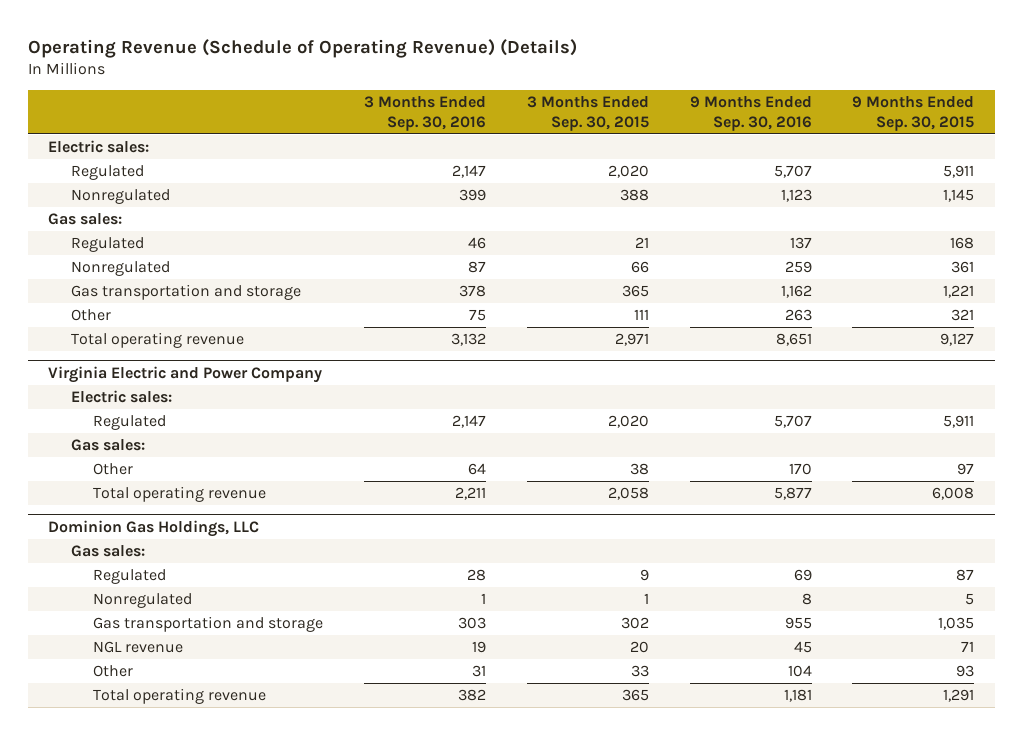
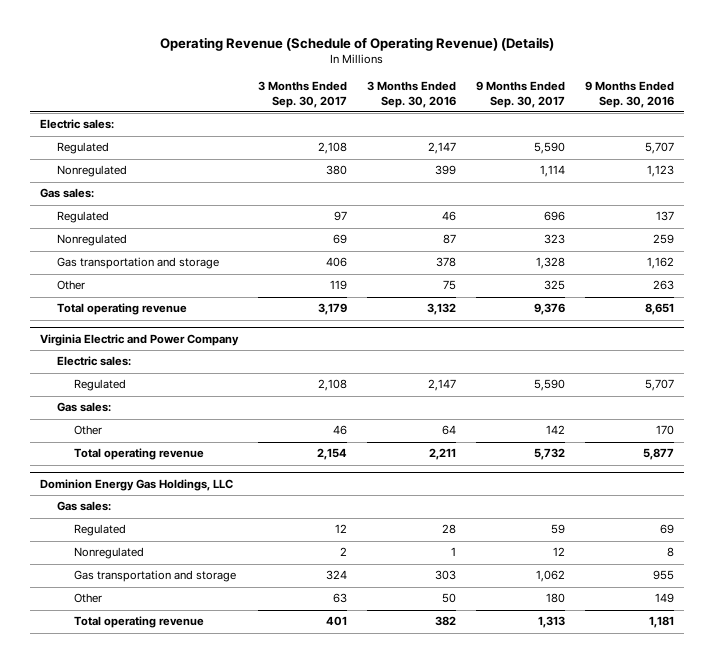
[526,96,649,131] 3 Months Ended Sep. 30, 2015 -> none
[852,96,975,131] 9 Months Ended Sep. 30, 2015 -> none
none -> [258,81,348,108] 3 Months Ended Sep. 30, 2017
none -> [476,81,566,108] 9 Months Ended Sep. 30, 2017
[48,519,260,537] Dominion Gas Holdings, LLC -> [40,478,234,491] Dominion Energy Gas Holdings, LLC
[93,641,184,654] NGL revenue -> none
[471,665,486,678] 31 -> [442,593,457,604] 50
[787,665,812,678] 104 -> [655,593,675,604] 149

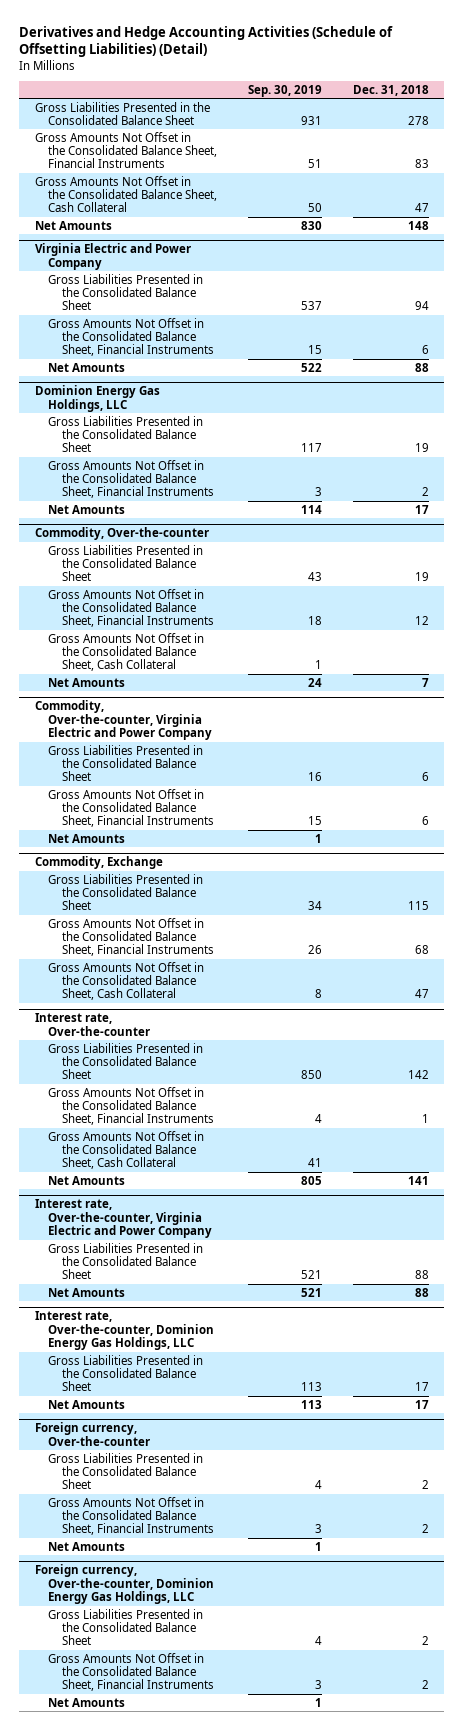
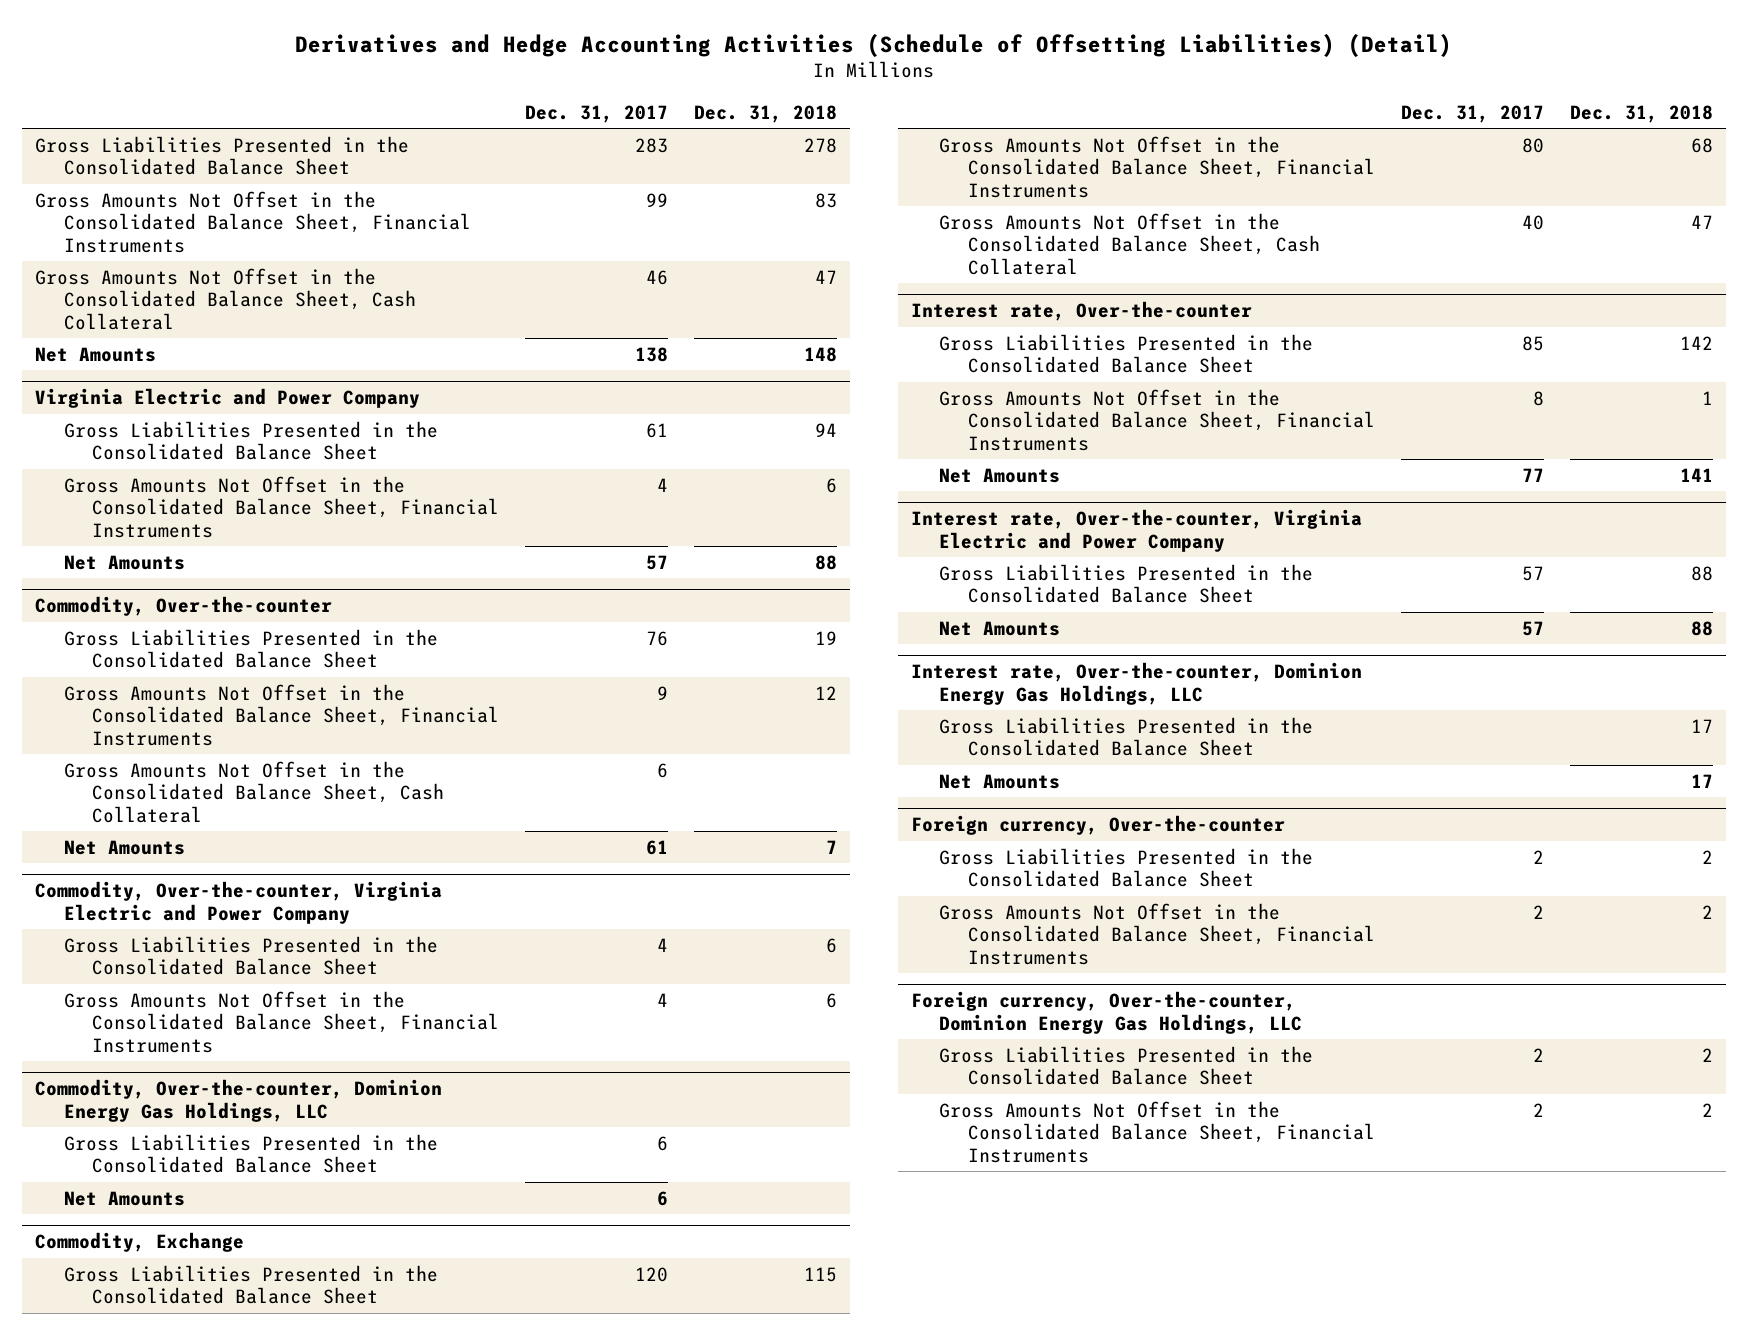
[248,84,323,97] Sep. 30, 2019 -> none
none -> [525,104,669,123] Dec. 31, 2017
[34,385,160,412] Dominion Energy Gas Holdings, LLC -> none
[48,415,204,453] Gross Liabilities Presented in the Consolidated Balance Sheet -> none
[48,459,215,499] Gross Amounts Not Offset in the Consolidated Balance Sheet, Financial Instruments -> none
[48,504,126,514] Net Amounts -> none
none -> [35,1079,443,1122] Commodity, Over-the-counter, Dominion Energy Gas Holdings, LLC
none -> [63,1133,438,1174] Gross Liabilities Presented in the Consolidated Balance Sheet
[48,1130,205,1170] Gross Amounts Not Offset in the Consolidated Balance Sheet, Cash Collateral -> none
[48,1541,126,1551] Net Amounts -> none
[48,1697,126,1707] Net Amounts -> none

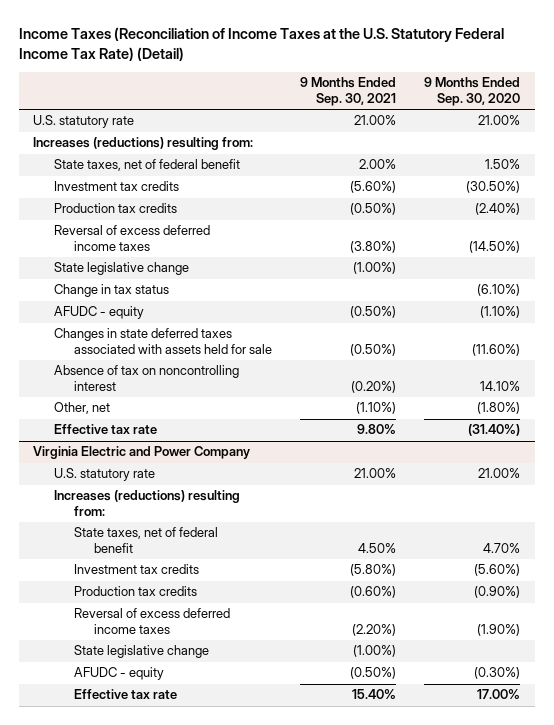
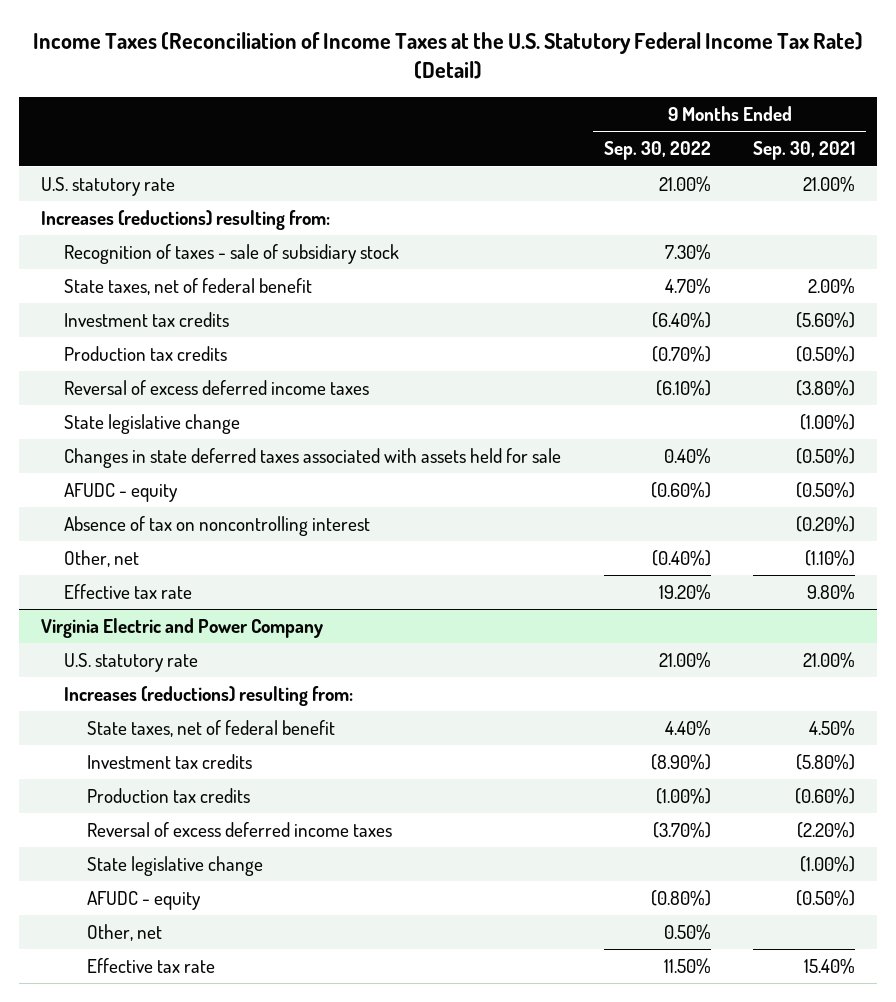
[424,77,521,107] 9 Months Ended Sep. 30, 2020 -> none
none -> [603,141,711,161] Sep. 30, 2022
none -> [63,244,399,265] Recognition of taxes - sale of subsidiary stock
[53,284,169,298] Change in tax status -> none
[53,306,144,320] AFUDC - equity -> [63,483,178,503] AFUDC - equity
none -> [87,924,163,942] Other, net

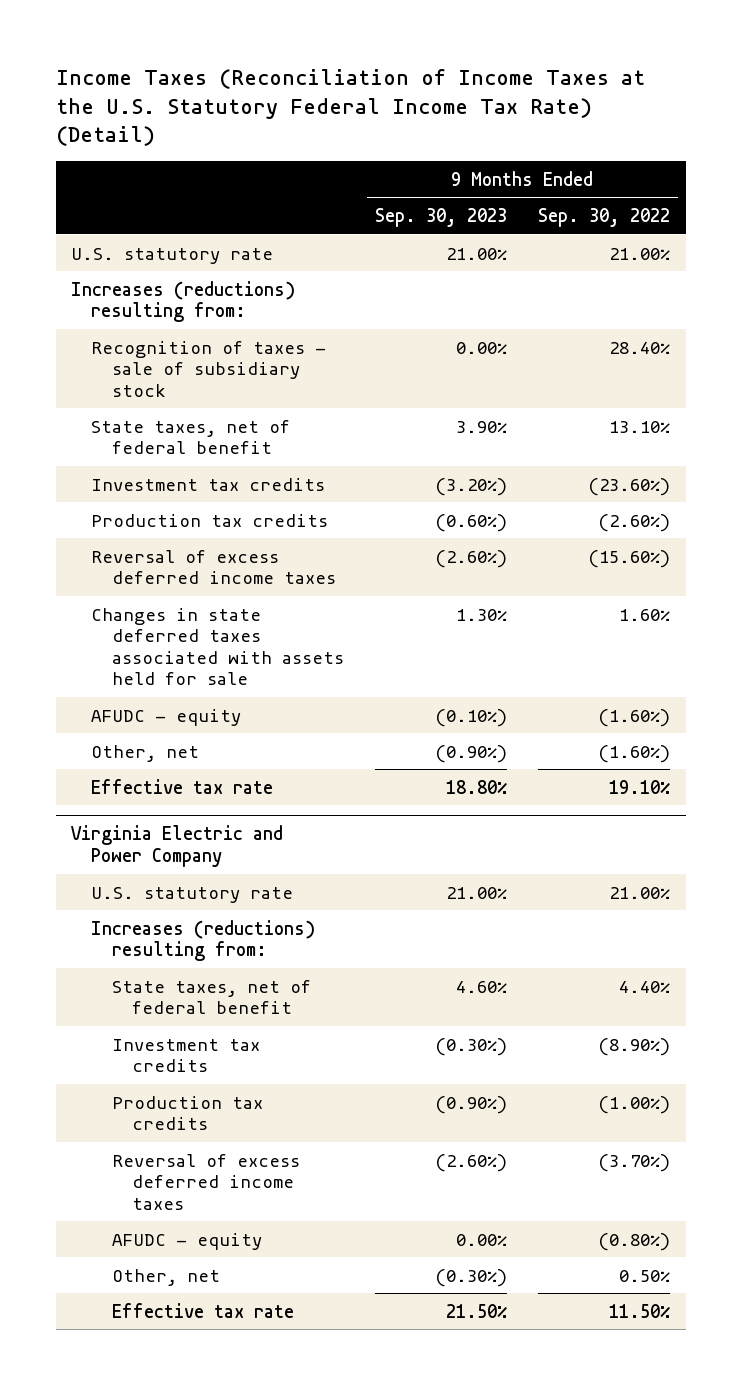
[753,141,856,161] Sep. 30, 2021 -> none
none -> [374,207,507,227] Sep. 30, 2023
[63,414,240,435] State legislative change -> none
[63,516,370,537] Absence of tax on noncontrolling interest -> none
[664,244,711,261] 7.30% -> [609,341,671,354] 28.40%
[664,278,711,295] 4.70% -> [609,420,671,433] 13.10%
[651,312,711,329] (6.40%) -> [588,477,671,496] (23.60%)
[651,346,711,363] (0.70%) -> [598,513,671,532] (2.60%)
[655,380,711,397] (6.10%) -> [588,549,671,568] (15.60%)
[663,448,711,465] 0.40% -> [619,608,671,621] 1.60%
[650,482,711,499] (0.60%) -> [598,708,671,727] (1.60%)
[651,550,711,567] (0.40%) -> [598,744,671,763] (1.60%)
[658,584,711,601] 19.20% -> [609,779,671,794] 19.10%
[87,856,264,877] State legislative change -> none

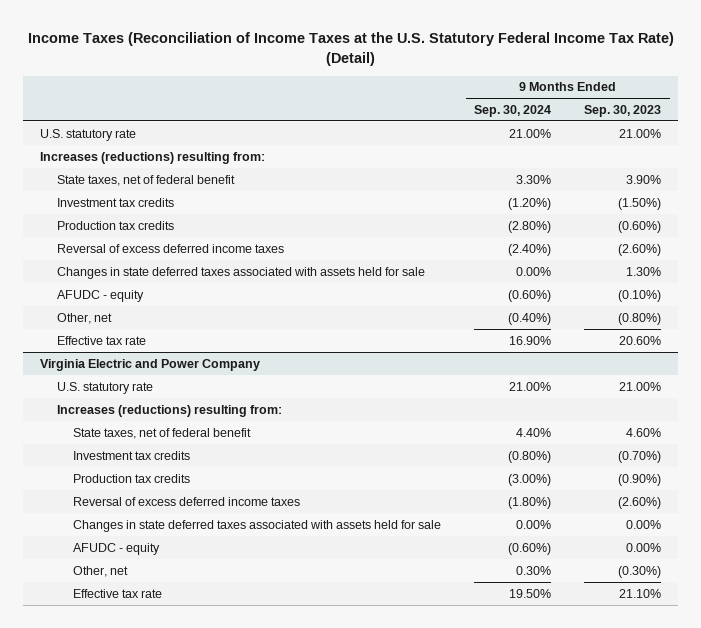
[538,207,671,227] Sep. 30, 2022 -> none
none -> [474,105,552,118] Sep. 30, 2024
[91,340,327,397] Recognition of taxes - sale of subsidiary stock -> none
[434,477,507,496] (3.20%) -> [618,197,662,210] (1.50%)
[434,744,507,763] (0.90%) -> [618,312,662,325] (0.80%)
[445,779,507,794] 18.80% -> [619,335,662,345] 20.60%
[434,1037,507,1056] (0.30%) -> [618,450,662,463] (0.70%)
none -> [73,519,442,532] Changes in state deferred taxes associated with assets held for sale
[445,1303,507,1318] 21.50% -> [619,588,662,598] 21.10%

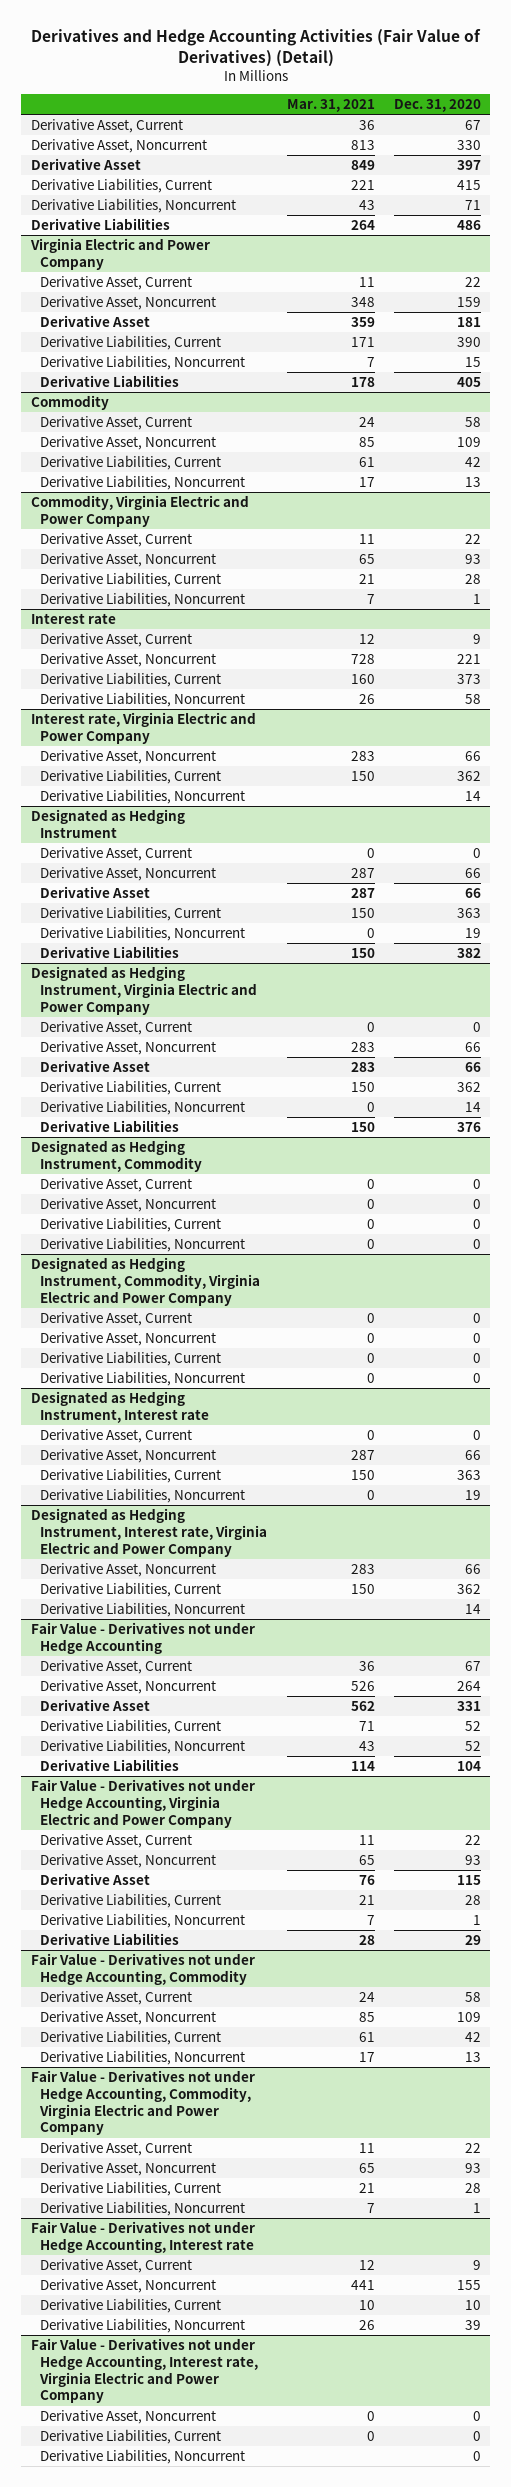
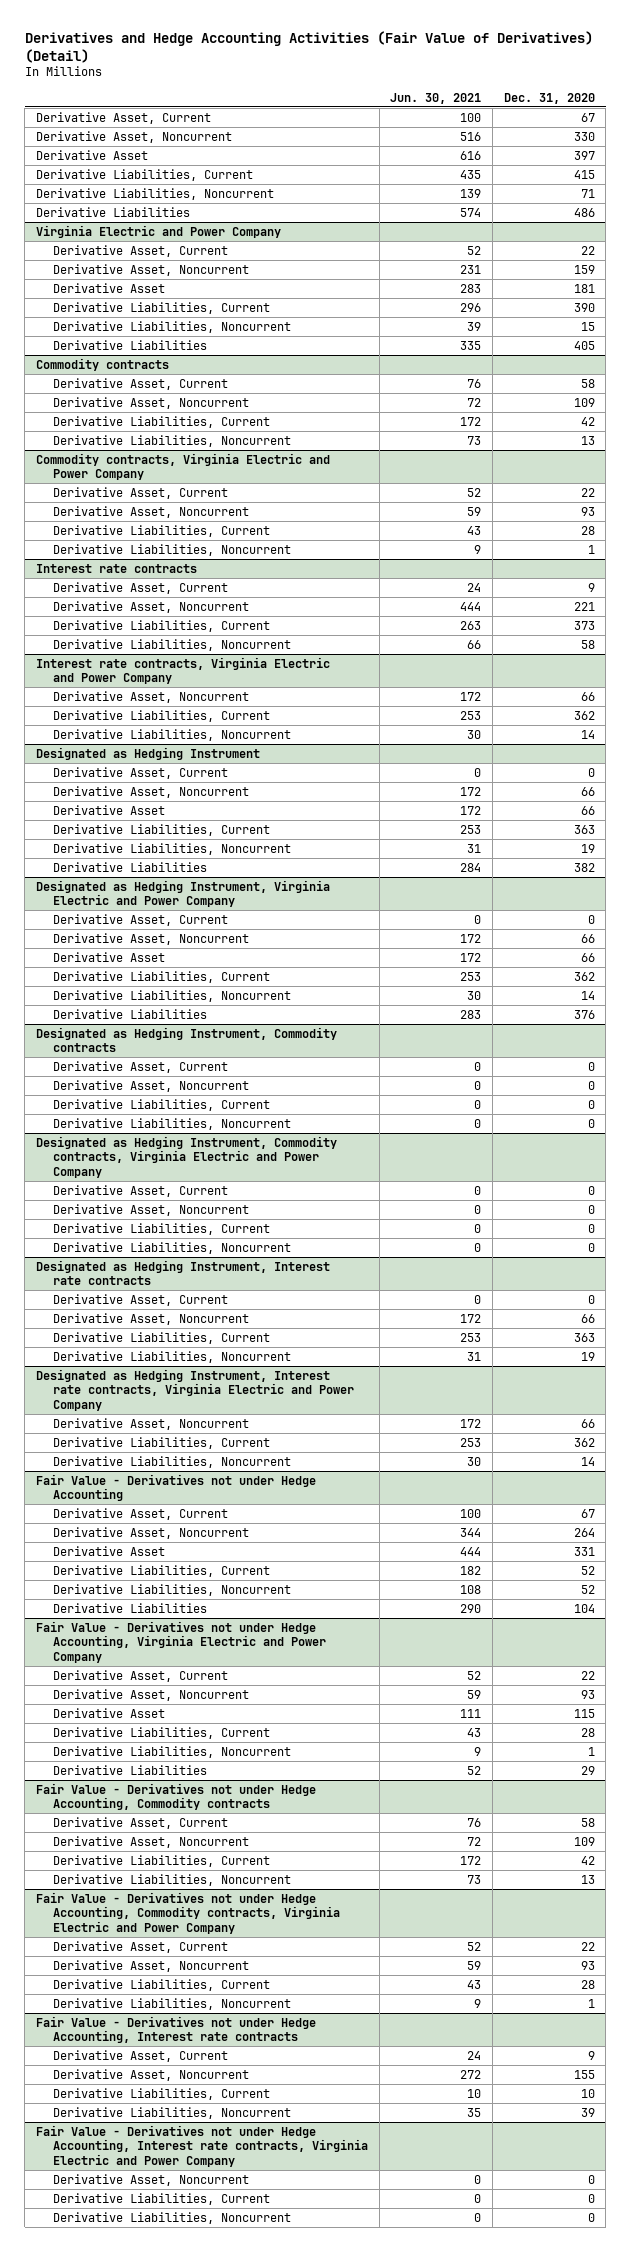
[286,98,375,112] Mar. 31, 2021 -> none
none -> [390,92,482,104] Jun. 30, 2021
[30,394,109,410] Commodity -> [35,357,169,371] Commodity contracts
[30,494,249,527] Commodity, Virginia Electric and Power Company -> [35,452,330,481] Commodity contracts, Virginia Electric and Power Company
[30,612,116,624] Interest rate -> [35,563,197,573] Interest rate contracts
[30,711,256,744] Interest rate, Virginia Electric and Power Company -> [35,656,330,685] Interest rate contracts, Virginia Electric and Power Company
[30,1139,203,1172] Designated as Hedging Instrument, Commodity -> [35,1026,337,1053] Designated as Hedging Instrument, Commodity contracts
[30,1256,261,1306] Designated as Hedging Instrument, Commodity, Virginia Electric and Power Company -> [35,1135,337,1178] Designated as Hedging Instrument, Commodity contracts, Virginia Electric and Power Company
[30,1390,210,1423] Designated as Hedging Instrument, Interest rate -> [35,1259,330,1286] Designated as Hedging Instrument, Interest rate contracts
[30,1507,268,1557] Designated as Hedging Instrument, Interest rate, Virginia Electric and Power Company -> [35,1368,355,1411] Designated as Hedging Instrument, Interest rate contracts, Virginia Electric and Power Company
[30,1952,255,1985] Fair Value - Derivatives not under Hedge Accounting, Commodity -> [35,1782,316,1811] Fair Value - Derivatives not under Hedge Accounting, Commodity contracts
[30,2069,255,2136] Fair Value - Derivatives not under Hedge Accounting, Commodity, Virginia Electric and Power Company -> [35,1891,341,1934] Fair Value - Derivatives not under Hedge Accounting, Commodity contracts, Virginia Electric and Power Company
[30,2220,255,2253] Fair Value - Derivatives not under Hedge Accounting, Interest rate -> [35,2015,316,2044] Fair Value - Derivatives not under Hedge Accounting, Interest rate contracts
[30,2337,259,2404] Fair Value - Derivatives not under Hedge Accounting, Interest rate, Virginia Electric and Power Company -> [35,2124,369,2167] Fair Value - Derivatives not under Hedge Accounting, Interest rate contracts, Virginia Electric and Power Company

